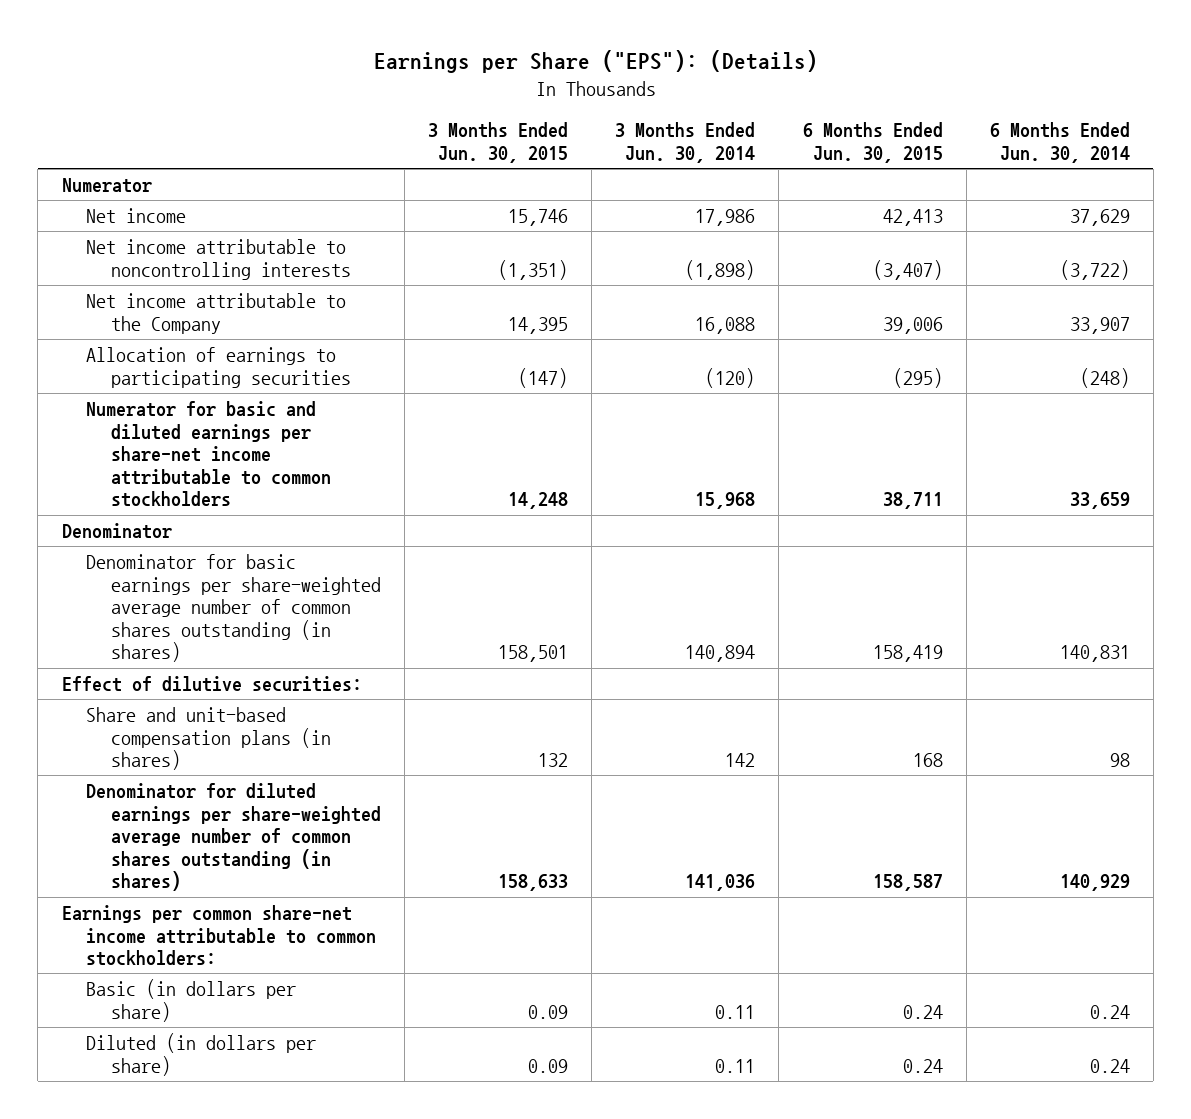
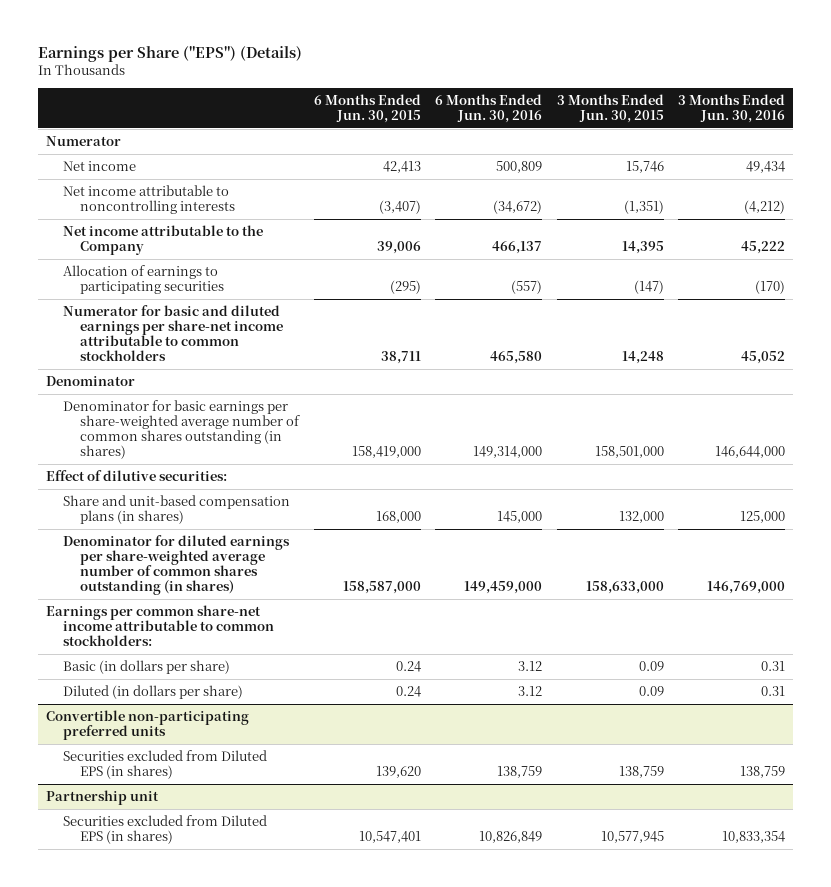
[373,50,818,74] Earnings per Share ("EPS"): (Details) -> [38,46,303,63] Earnings per Share ("EPS") (Details)
[615,122,756,163] 3 Months Ended Jun. 30, 2014 -> none
[989,122,1130,163] 6 Months Ended Jun. 30, 2014 -> none
none -> [435,94,543,124] 6 Months Ended Jun. 30, 2016
none -> [678,94,786,124] 3 Months Ended Jun. 30, 2016
[497,645,568,663] 158,501 -> [594,446,664,459] 158,501,000
[872,645,943,663] 158,419 -> [351,446,421,459] 158,419,000
[537,753,568,768] 132 -> [618,511,664,524] 132,000
[912,753,943,768] 168 -> [375,511,421,524] 168,000
[497,874,568,892] 158,633 -> [585,581,664,595] 158,633,000
[872,874,943,892] 158,587 -> [342,581,421,595] 158,587,000
none -> [45,709,249,741] Convertible non-participating preferred units
none -> [62,749,267,780] Securities excluded from Diluted EPS (in shares)
none -> [45,789,159,805] Partnership unit
none -> [62,814,267,845] Securities excluded from Diluted EPS (in shares)

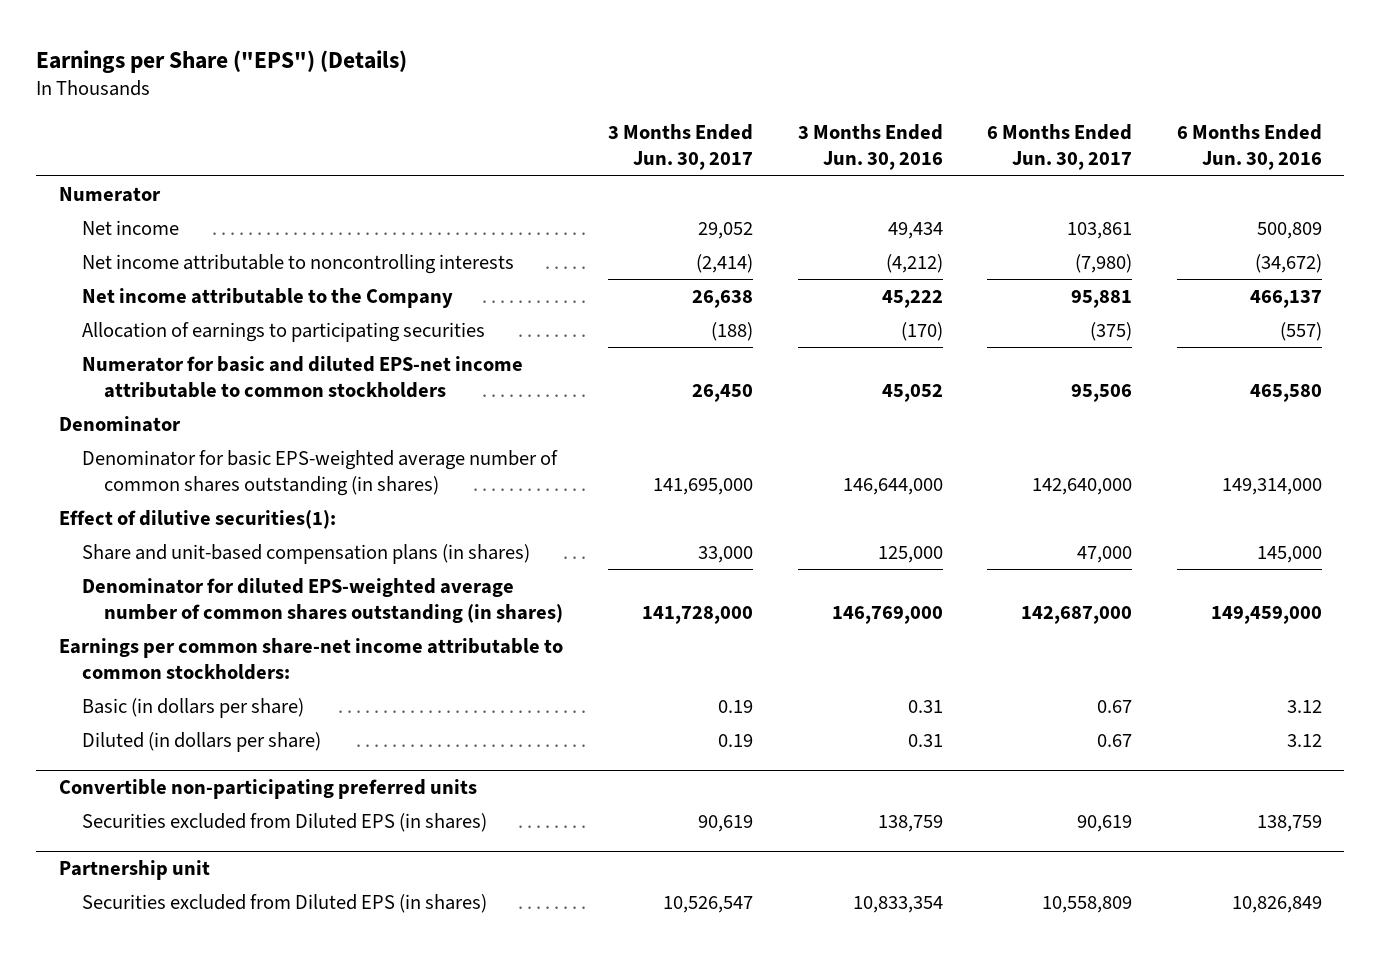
[313,94,421,124] 6 Months Ended Jun. 30, 2015 -> none
[556,94,664,124] 3 Months Ended Jun. 30, 2015 -> none
none -> [607,124,753,171] 3 Months Ended Jun. 30, 2017
none -> [987,124,1133,171] 6 Months Ended Jun. 30, 2017
[62,304,284,362] Numerator for basic and diluted earnings per share-net income attributable to common stockholders -> [81,355,523,398] Numerator for basic and diluted EPS-net income attributable to common stockholders
[62,399,301,460] Denominator for basic earnings per share-weighted average number of common shares outstanding (in shares) -> [81,449,558,496] Denominator for basic EPS-weighted average number of common shares outstanding (in shares)
[45,469,227,481] Effect of dilutive securities: -> [58,509,336,529] Effect of dilutive securities(1):
[62,534,290,596] Denominator for diluted earnings per share-weighted average number of common shares outstanding (in shares) -> [81,577,564,623] Denominator for diluted EPS-weighted average number of common shares outstanding (in shares)

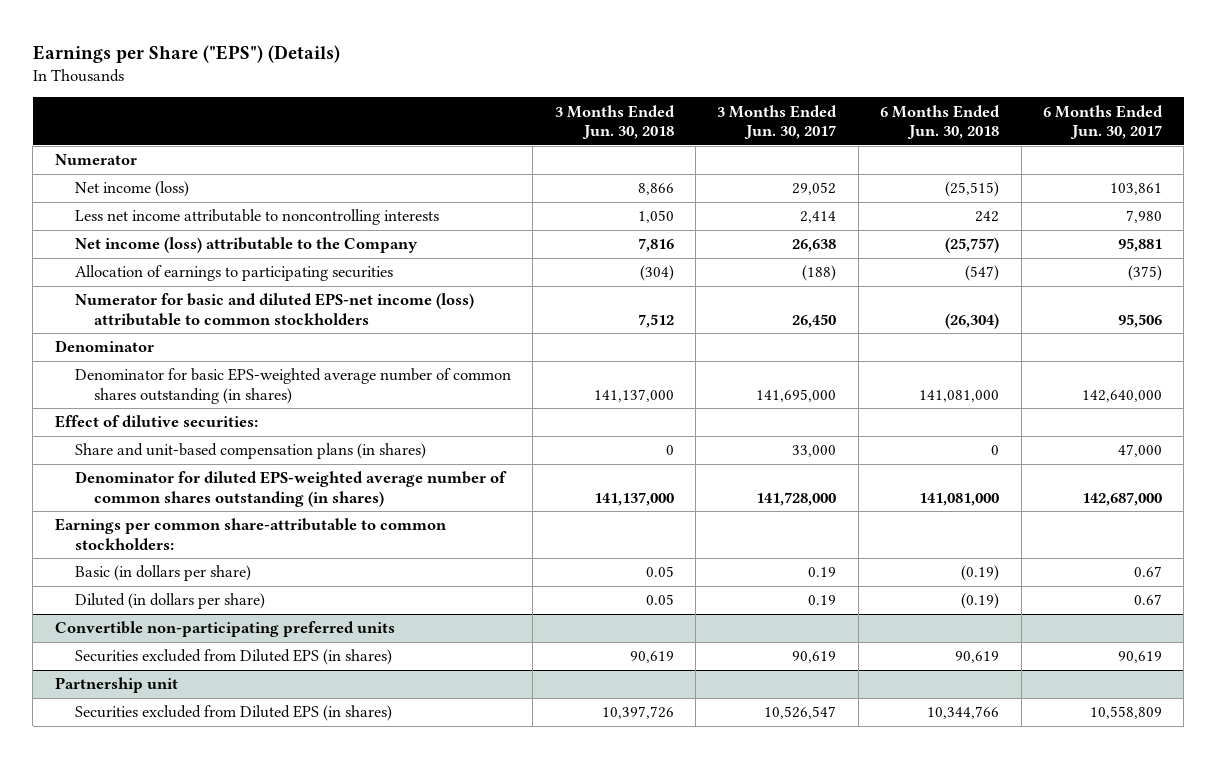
[797,124,943,171] 3 Months Ended Jun. 30, 2016 -> none
[1177,124,1323,171] 6 Months Ended Jun. 30, 2016 -> none
none -> [554,104,675,140] 3 Months Ended Jun. 30, 2018
none -> [880,104,1001,140] 6 Months Ended Jun. 30, 2018
[81,219,179,235] Net income -> [74,181,189,198] Net income (loss)
[81,253,514,274] Net income attributable to noncontrolling interests -> [74,209,439,226] Less net income attributable to noncontrolling interests
[695,253,753,273] (2,414) -> [800,211,837,224] 2,414
[1075,253,1133,273] (7,980) -> [1126,210,1163,224] 7,980
[81,287,453,308] Net income attributable to the Company -> [74,237,418,254] Net income (loss) attributable to the Company
[81,355,523,398] Numerator for basic and diluted EPS-net income attributable to common stockholders -> [74,293,474,326] Numerator for basic and diluted EPS-net income (loss) attributable to common stockholders
[58,509,336,529] Effect of dilutive securities(1): -> [54,415,258,429] Effect of dilutive securities:
[58,637,563,680] Earnings per common share-net income attributable to common stockholders: -> [54,518,447,550] Earnings per common share-attributable to common stockholders:

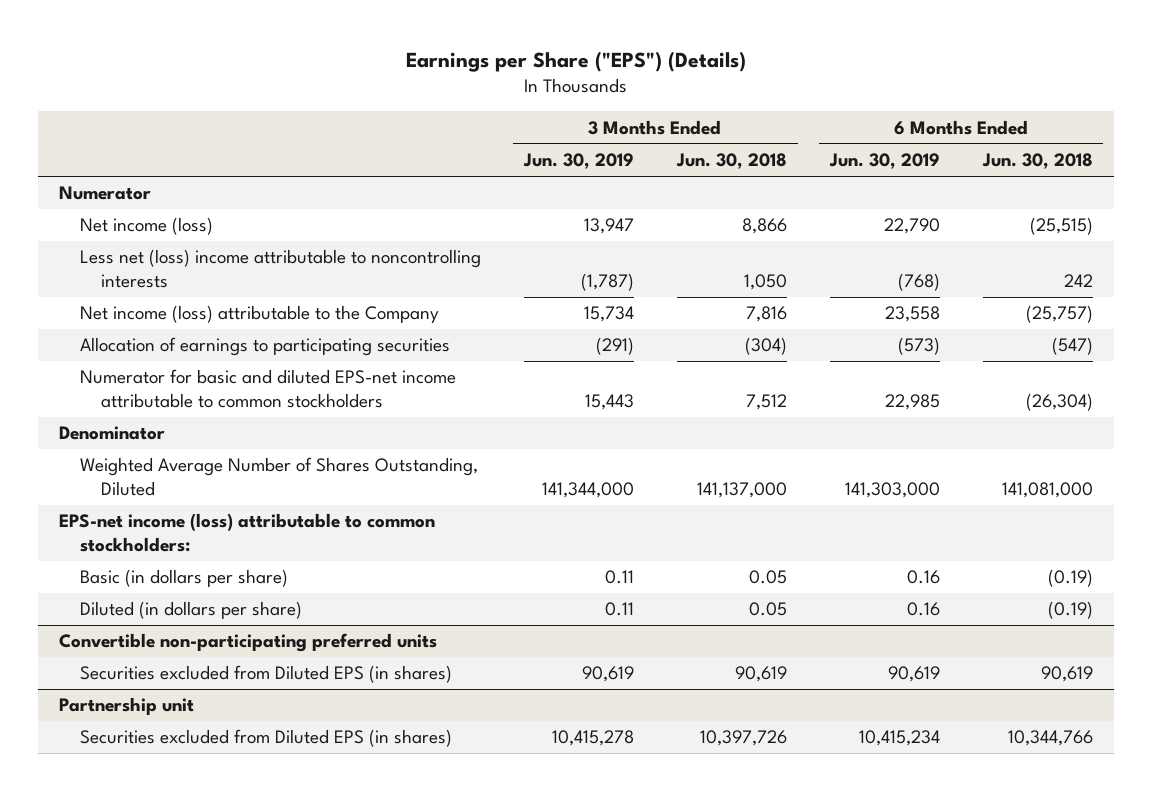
[717,104,838,140] 3 Months Ended Jun. 30, 2017 -> none
[1043,104,1164,140] 6 Months Ended Jun. 30, 2017 -> none
none -> [523,153,635,170] Jun. 30, 2019
none -> [828,153,940,170] Jun. 30, 2019
[74,209,439,226] Less net income attributable to noncontrolling interests -> [80,249,482,288] Less net (loss) income attributable to noncontrolling interests
[74,293,474,326] Numerator for basic and diluted EPS-net income (loss) attributable to common stockholders -> [80,369,457,408] Numerator for basic and diluted EPS-net income attributable to common stockholders
[74,368,511,404] Denominator for basic EPS-weighted average number of common shares outstanding (in shares) -> none
[54,415,258,429] Effect of dilutive securities: -> none
[74,443,426,460] Share and unit-based compensation plans (in shares) -> none
[74,471,507,507] Denominator for diluted EPS-weighted average number of common shares outstanding (in shares) -> [80,457,479,496] Weighted Average Number of Shares Outstanding, Diluted
[54,518,447,550] Earnings per common share-attributable to common stockholders: -> [58,513,435,552] EPS-net income (loss) attributable to common stockholders:

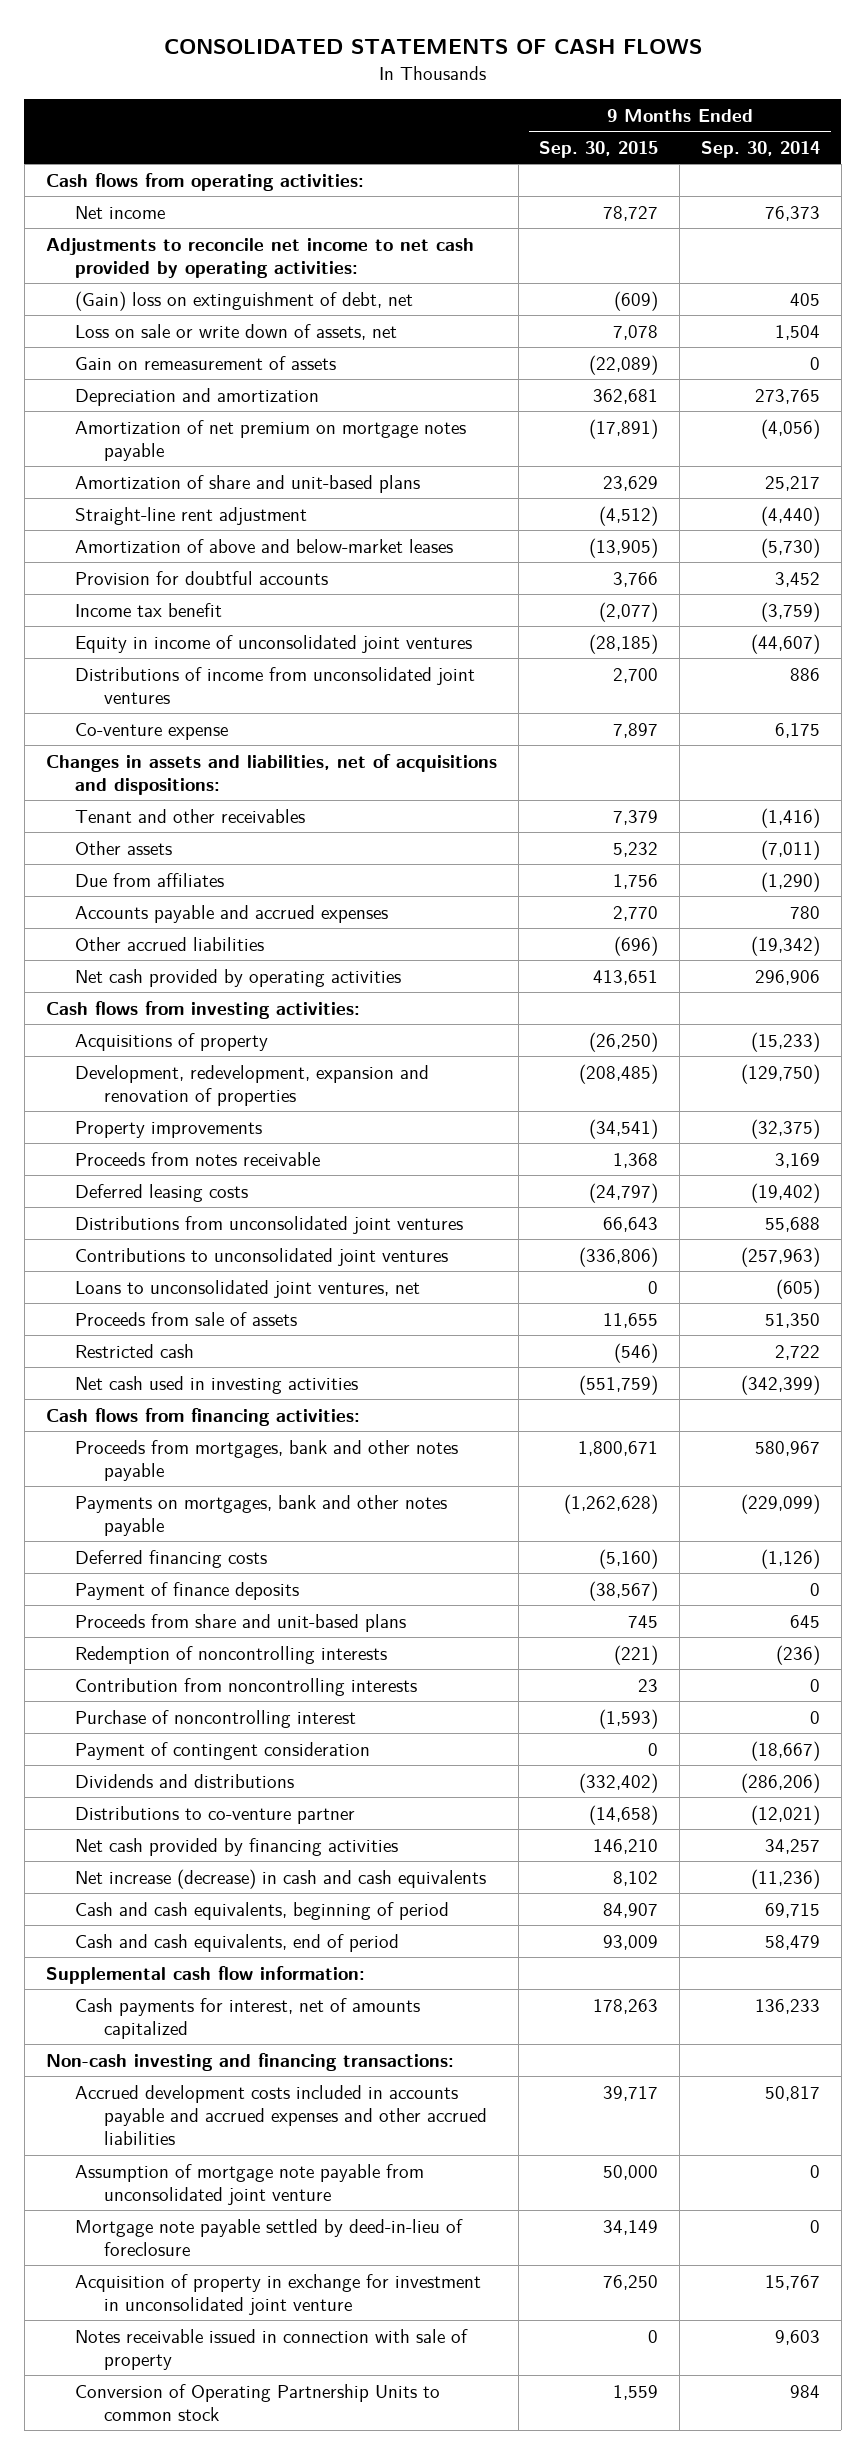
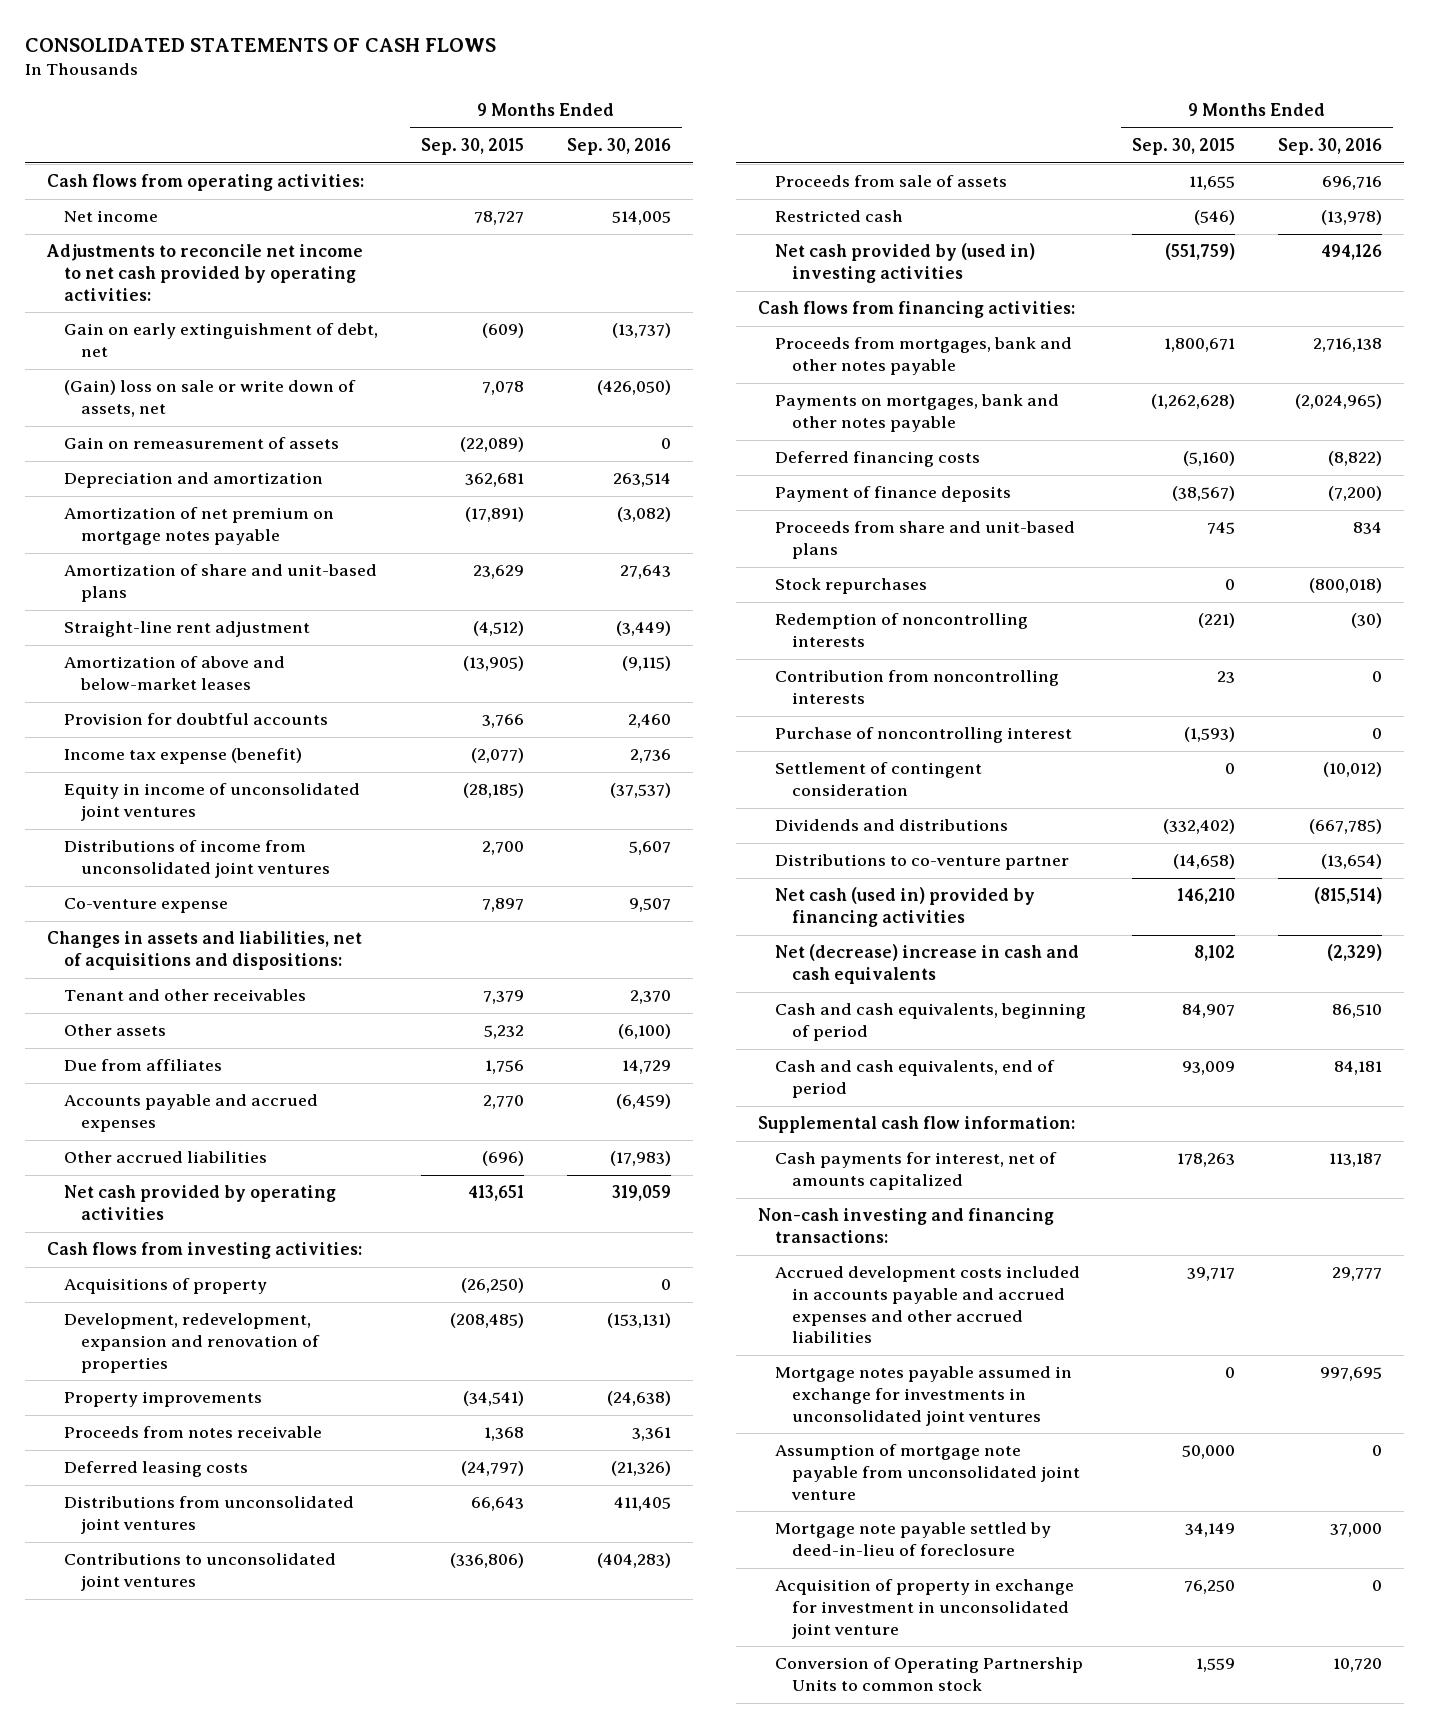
[701,140,821,158] Sep. 30, 2014 -> none
none -> [567,138,672,156] Sep. 30, 2016
[74,290,413,311] (Gain) loss on extinguishment of debt, net -> [63,323,378,358] Gain on early extinguishment of debt, net
[74,323,397,340] Loss on sale or write down of assets, net -> [63,380,356,418] (Gain) loss on sale or write down of assets, net
[74,602,222,617] Income tax benefit -> [63,748,302,765] Income tax expense (benefit)
[74,1279,420,1298] Loans to unconsolidated joint ventures, net -> none
[74,1375,358,1394] Net cash used in investing activities -> [774,243,1035,284] Net cash provided by (used in) investing activities
none -> [774,578,927,595] Stock repurchases
[74,1741,370,1760] Payment of contingent consideration -> [774,762,982,797] Settlement of contingent consideration
[74,1837,398,1856] Net cash provided by financing activities -> [774,887,1035,928] Net cash (used in) provided by financing activities
[74,1868,486,1889] Net increase (decrease) in cash and cash equivalents -> [774,944,1079,985] Net (decrease) increase in cash and cash equivalents
none -> [774,1366,1072,1426] Mortgage notes payable assumed in exchange for investments in unconsolidated joint ventures
[74,2328,468,2371] Notes receivable issued in connection with sale of property -> none

